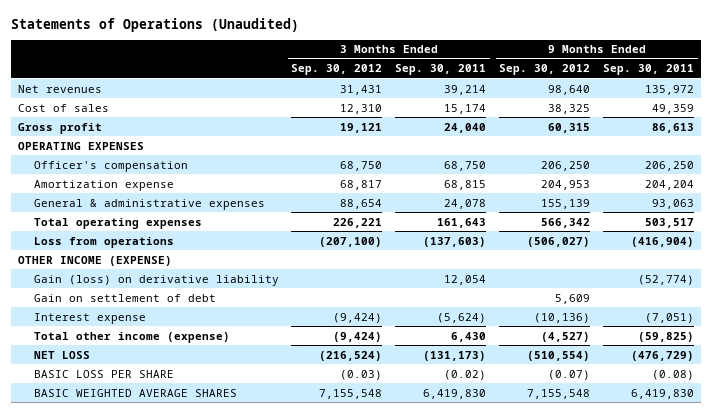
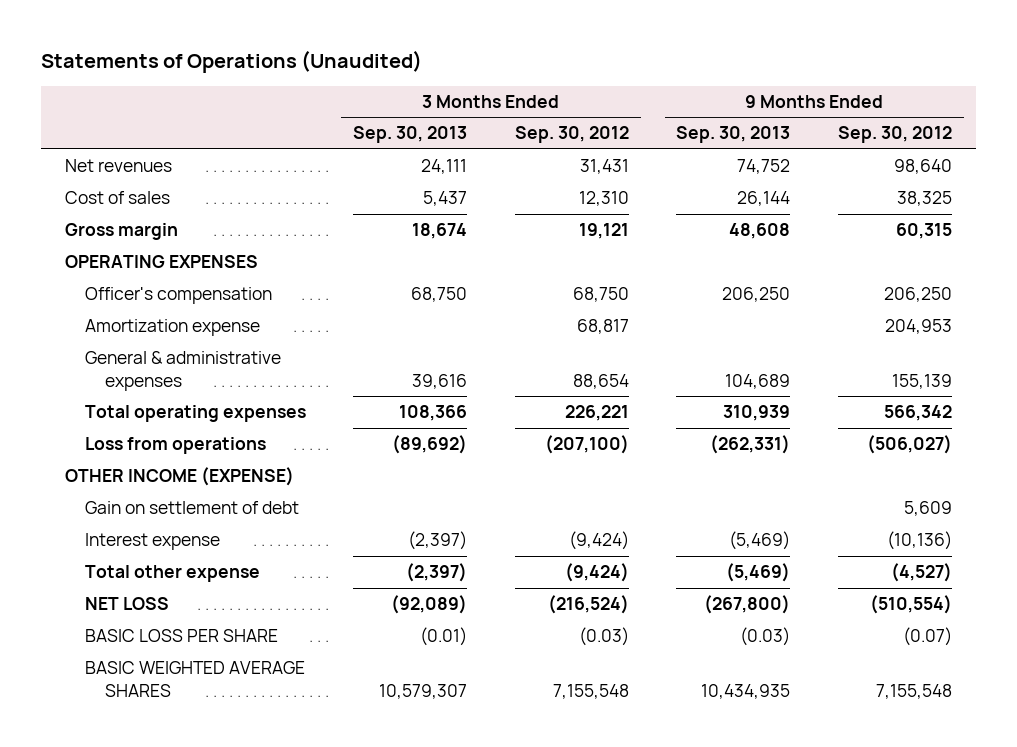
[395,64,487,76] Sep. 30, 2011 -> none
[603,64,695,76] Sep. 30, 2011 -> none
none -> [353,126,468,144] Sep. 30, 2013
none -> [676,126,791,144] Sep. 30, 2013
[17,122,102,134] Gross profit -> [64,223,178,241] Gross margin
[33,274,279,286] Gain (loss) on derivative liability -> none
[33,331,230,343] Total other income (expense) -> [84,565,260,583] Total other expense

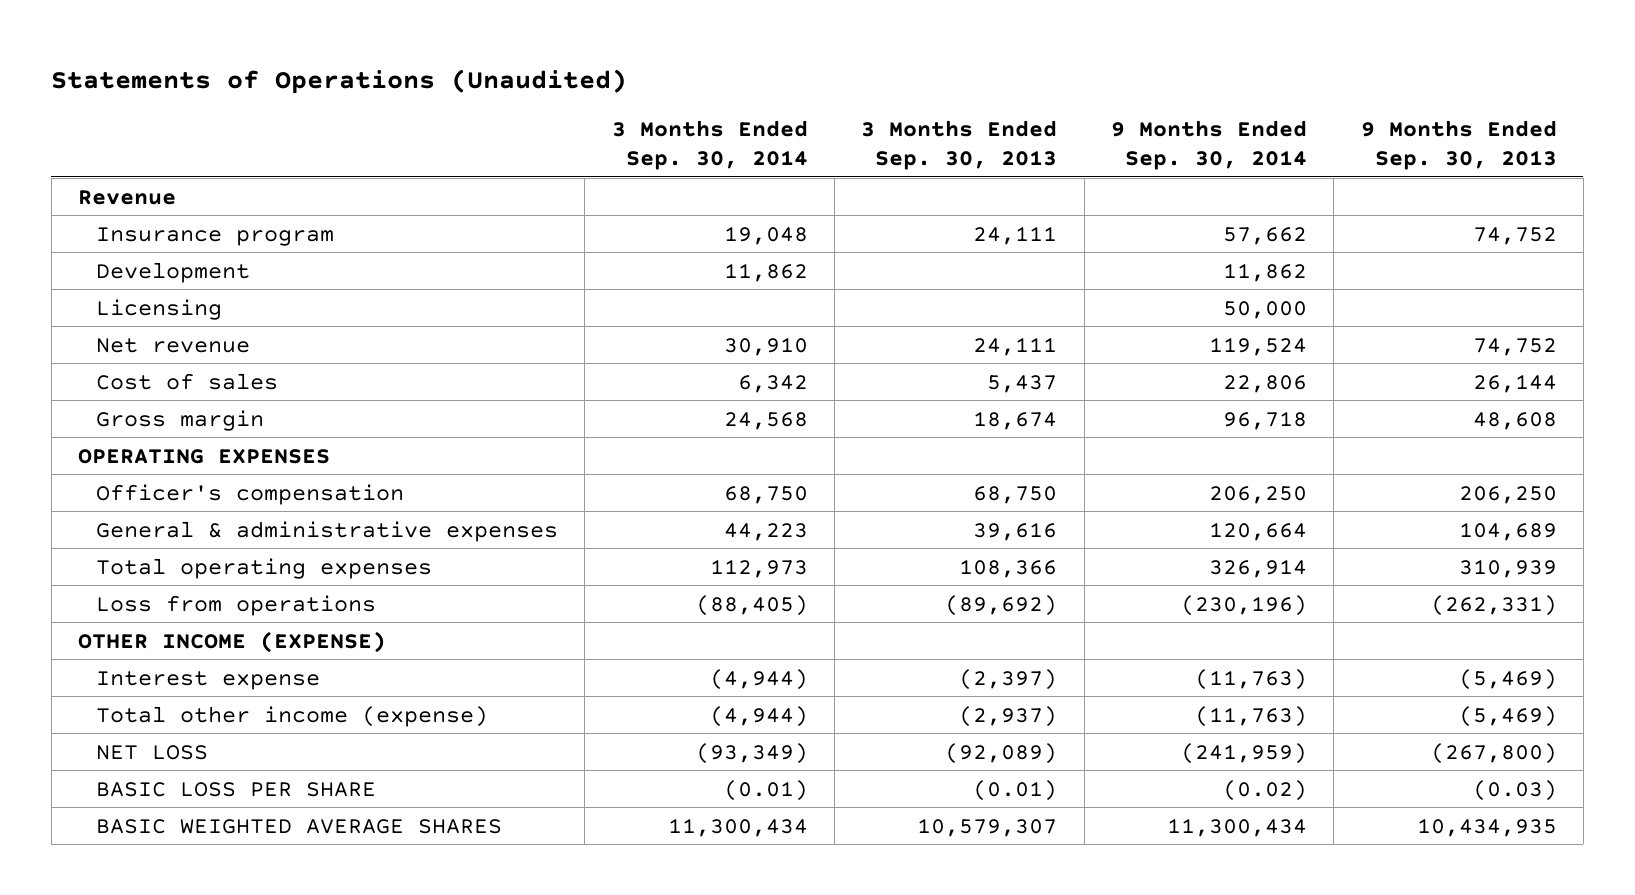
[514,126,629,144] Sep. 30, 2012 -> none
[838,126,953,144] Sep. 30, 2012 -> none
none -> [611,120,808,171] 3 Months Ended Sep. 30, 2014
none -> [1110,120,1307,171] 9 Months Ended Sep. 30, 2014
none -> [78,189,177,205] Revenue
none -> [95,226,334,246] Insurance program
none -> [95,261,250,283] Development
none -> [95,298,222,320] Licensing
[64,159,172,173] Net revenues -> [95,337,250,353] Net revenue
[84,319,260,337] Amortization expense -> none
[84,501,299,515] Gain on settlement of debt -> none
[84,565,260,583] Total other expense -> [95,705,488,727] Total other income (expense)
[406,563,468,583] (2,397) -> [959,705,1058,727] (2,937)

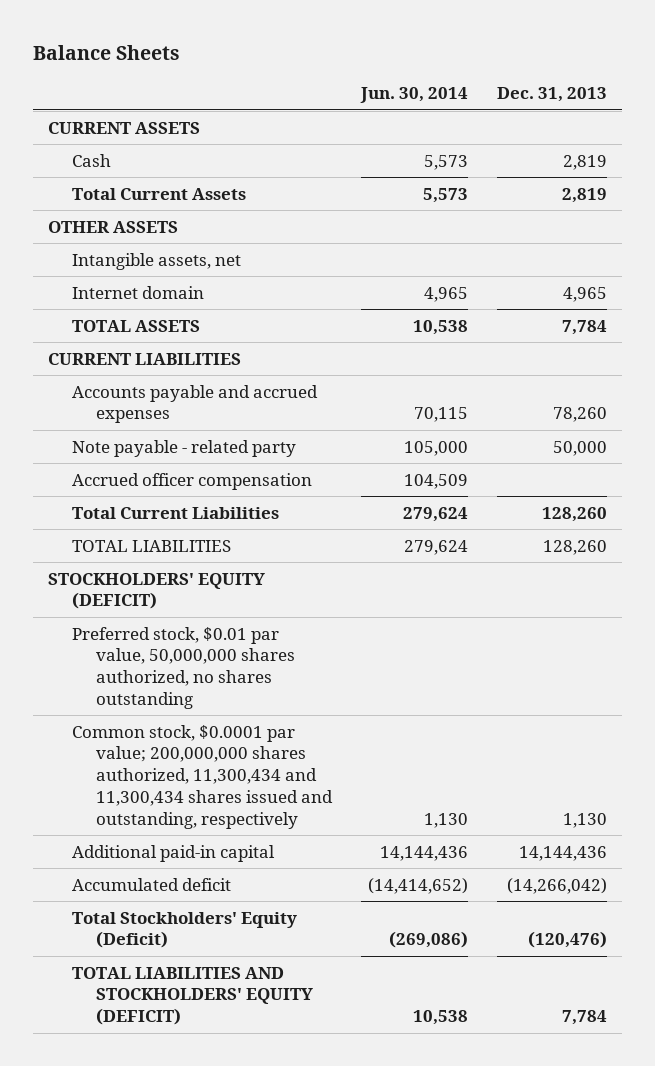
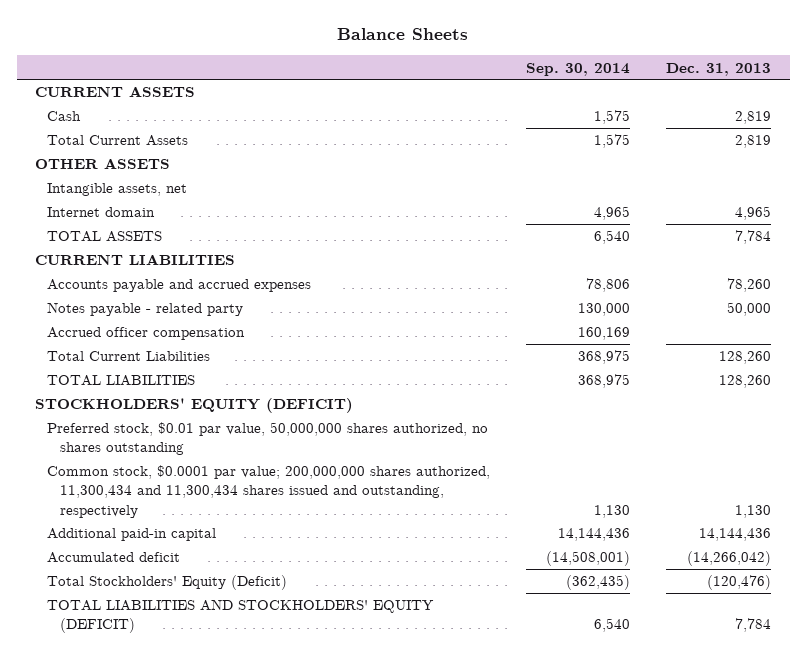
[360,87,469,104] Jun. 30, 2014 -> none
none -> [526,62,631,76] Sep. 30, 2014
[71,439,296,457] Note payable - related party -> [47,302,244,317] Notes payable - related party

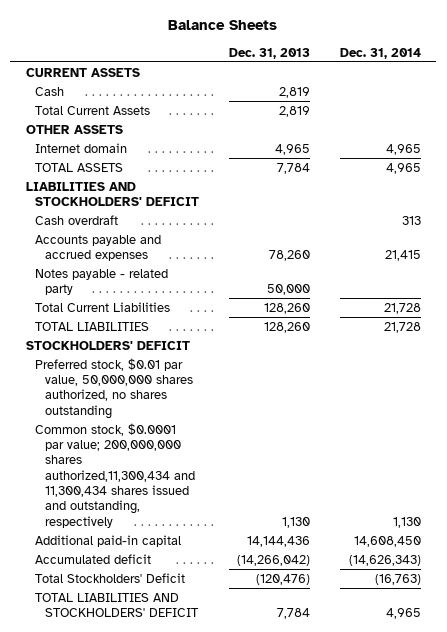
[526,62,631,76] Sep. 30, 2014 -> none
none -> [340,47,422,59] Dec. 31, 2014
[47,183,188,197] Intangible assets, net -> none
[35,254,236,266] CURRENT LIABILITIES -> none
none -> [25,181,200,207] LIABILITIES AND STOCKHOLDERS' DEFICIT
none -> [35,214,119,225] Cash overdraft
[47,327,246,341] Accrued officer compensation -> none
[35,398,354,414] STOCKHOLDERS' EQUITY (DEFICIT) -> [25,340,190,350] STOCKHOLDERS' DEFICIT
[47,465,491,518] Common stock, $0.0001 par value; 200,000,000 shares authorized, 11,300,434 and 11,300,434 shares issued and outstanding, respectively -> [35,422,195,528] Common stock, $0.0001 par value; 200,000,000 shares authorized,11,300,434 and 11,300,434 shares issued and outstanding, respectively
[47,575,288,591] Total Stockholders' Equity (Deficit) -> [35,572,186,583] Total Stockholders' Deficit
[47,599,435,634] TOTAL LIABILITIES AND STOCKHOLDERS' EQUITY (DEFICIT) -> [35,592,199,618] TOTAL LIABILITIES AND STOCKHOLDERS' DEFICIT

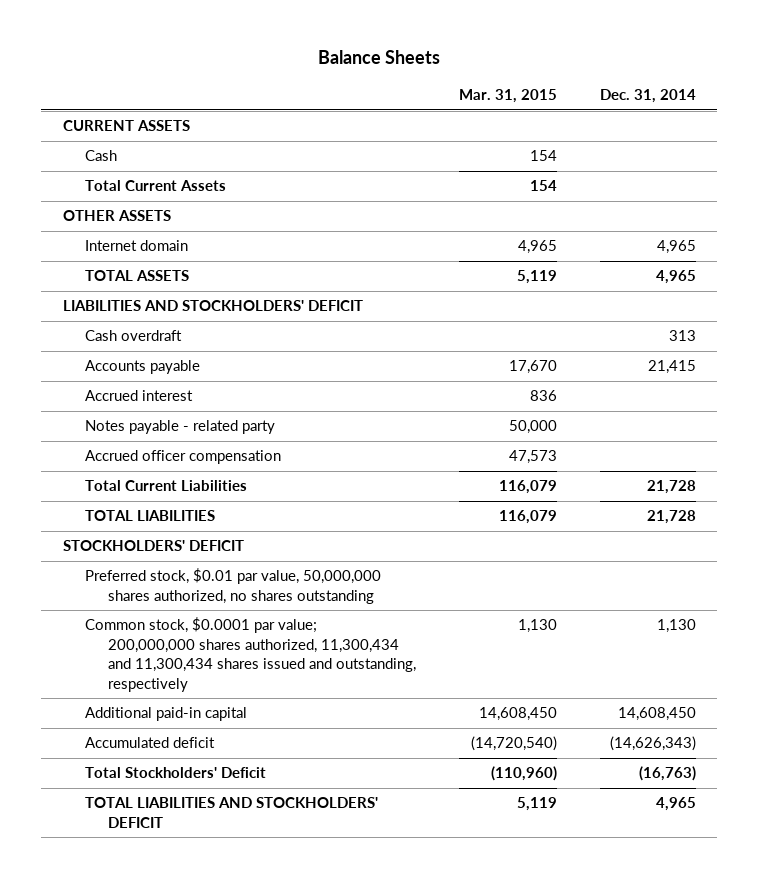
[229,47,311,59] Dec. 31, 2013 -> none
none -> [458,88,557,103] Mar. 31, 2015
[35,234,162,262] Accounts payable and accrued expenses -> [85,360,201,375] Accounts payable
none -> [85,390,194,402] Accrued interest
none -> [85,450,282,465] Accrued officer compensation
[35,422,195,528] Common stock, $0.0001 par value; 200,000,000 shares authorized,11,300,434 and 11,300,434 shares issued and outstanding, respectively -> [85,617,416,692] Common stock, $0.0001 par value; 200,000,000 shares authorized, 11,300,434 and 11,300,434 shares issued and outstanding, respectively

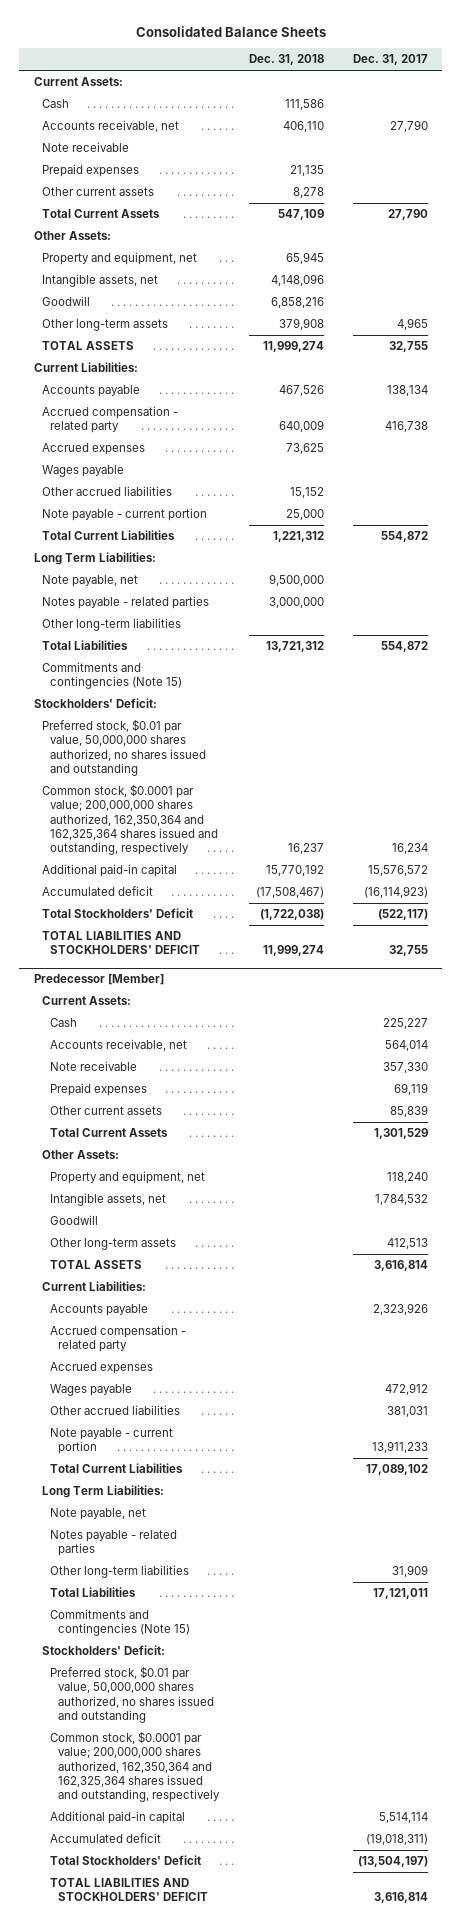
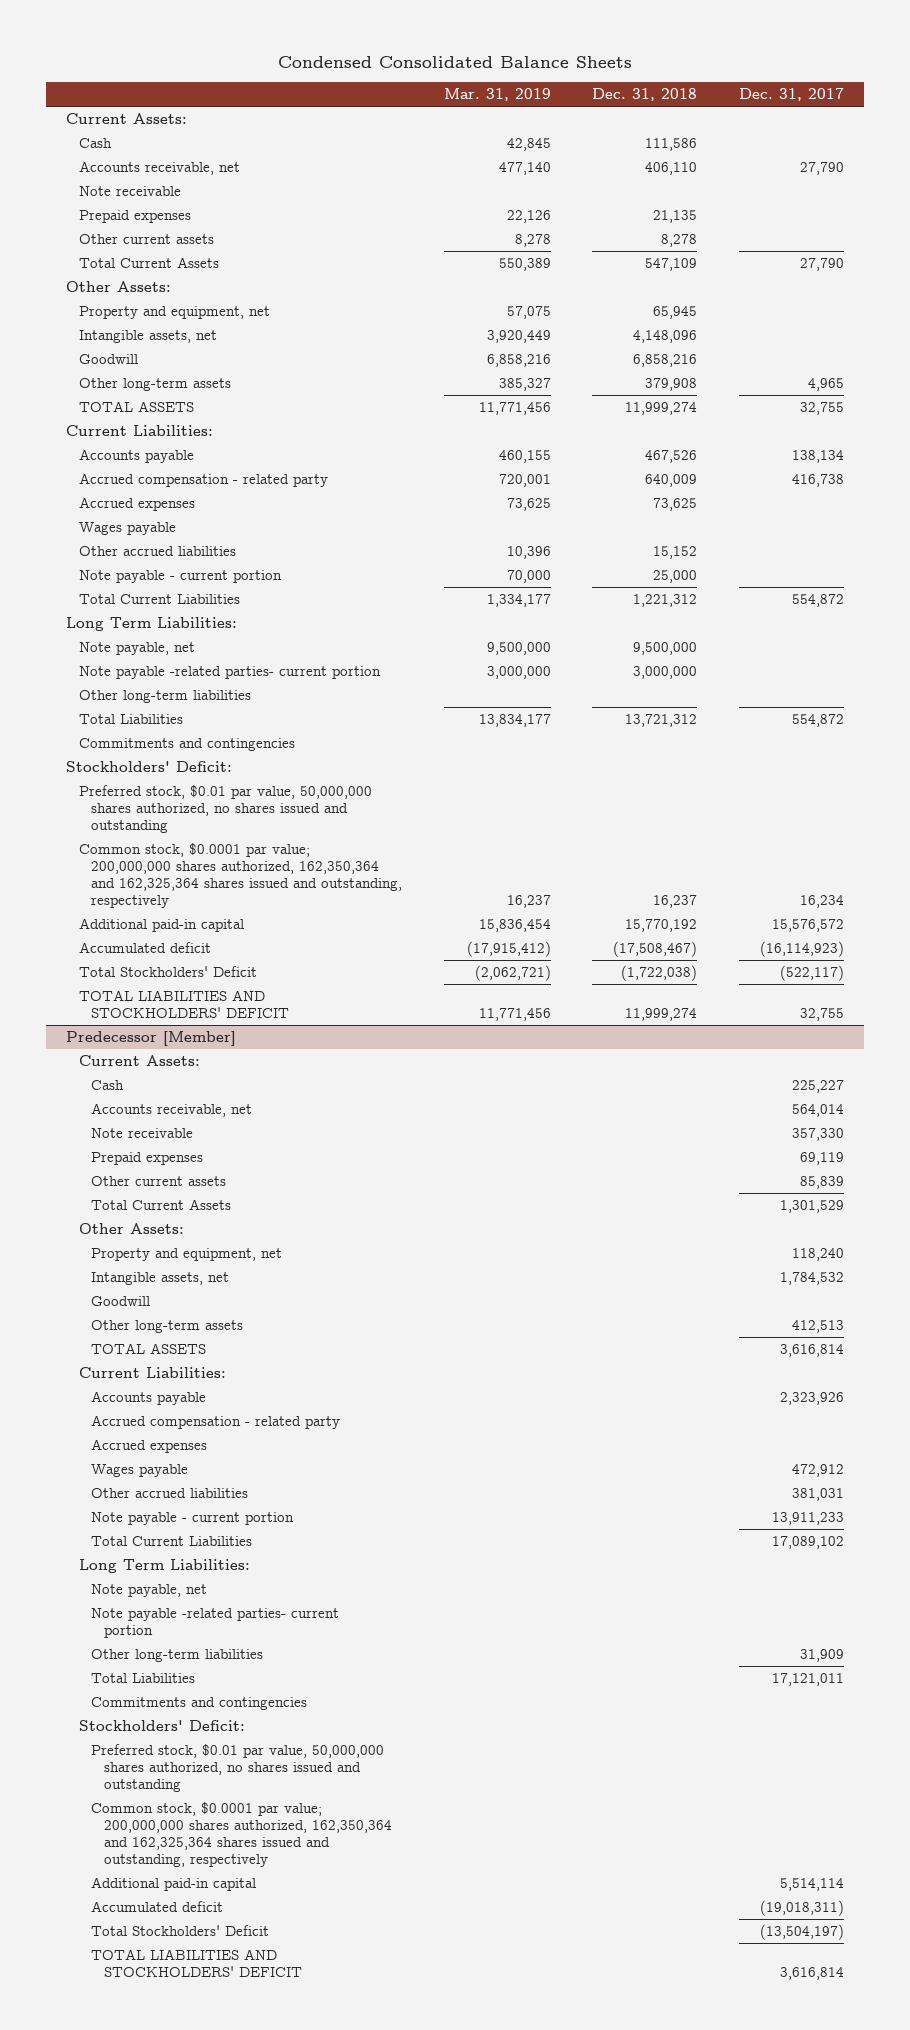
[135,25,326,37] Consolidated Balance Sheets -> [277,56,632,69] Condensed Consolidated Balance Sheets
none -> [443,88,551,102] Mar. 31, 2019
[41,596,209,610] Notes payable - related parties -> [78,665,381,679] Note payable -related parties- current portion
[41,662,183,690] Commitments and contingencies (Note 15) -> [78,737,295,751] Commitments and contingencies
[50,1530,178,1557] Notes payable - related parties -> [91,1607,340,1638] Note payable -related parties- current portion
[50,1609,191,1637] Commitments and contingencies (Note 15) -> [91,1696,308,1710] Commitments and contingencies

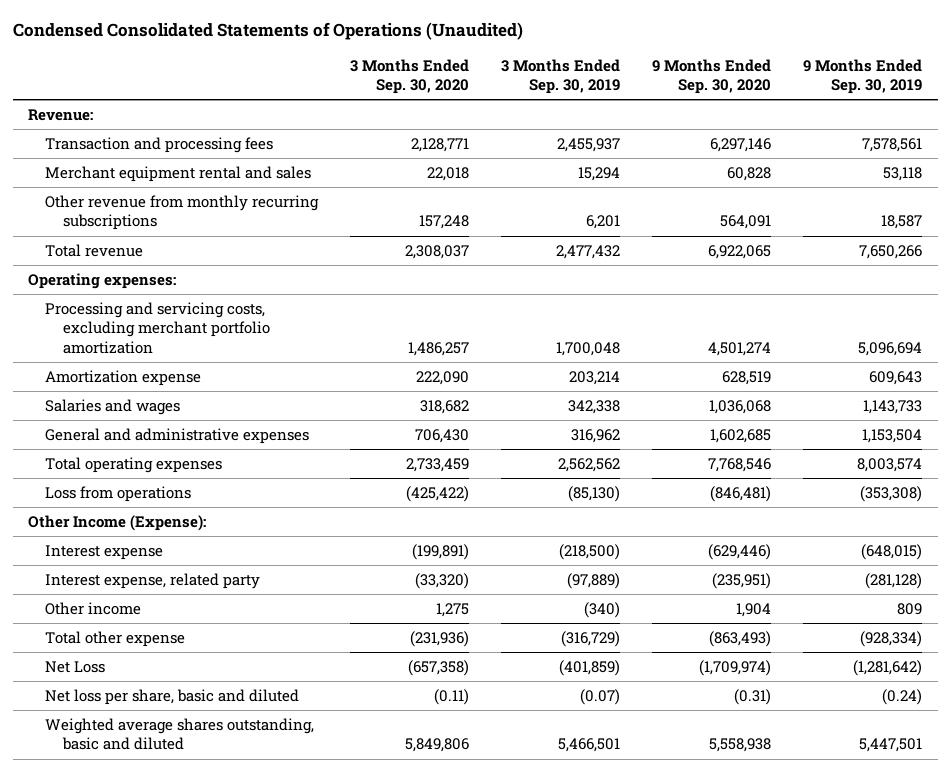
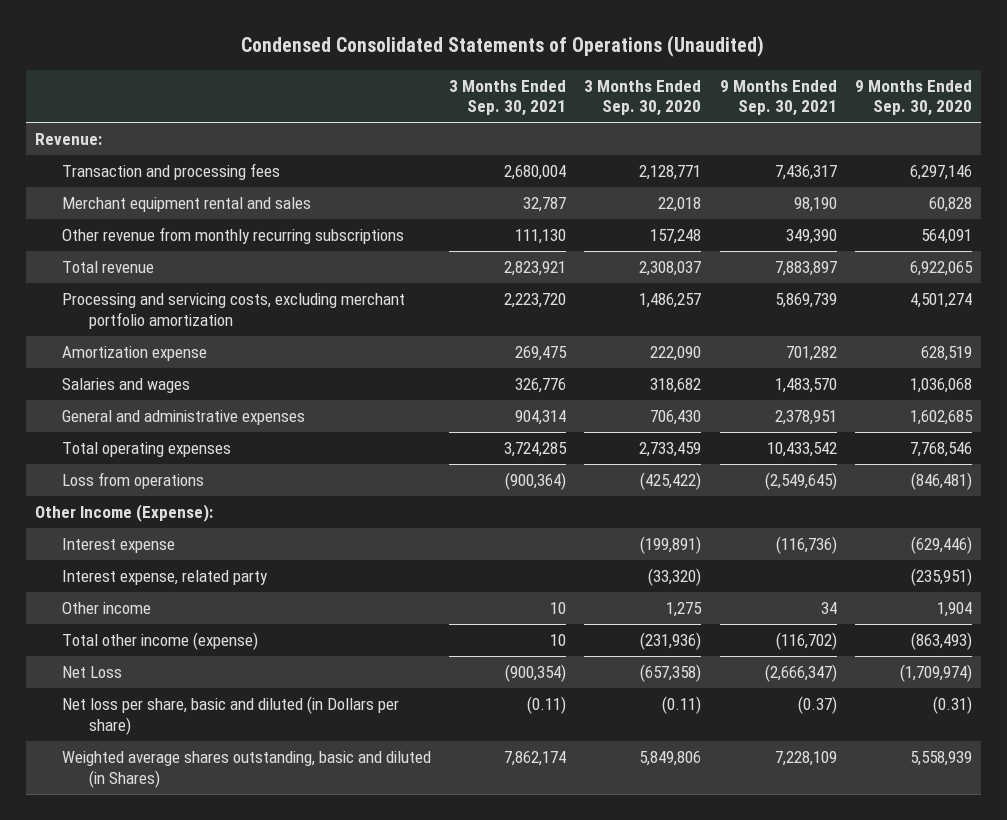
[501,58,621,94] 3 Months Ended Sep. 30, 2019 -> none
[802,58,922,94] 9 Months Ended Sep. 30, 2019 -> none
none -> [449,79,567,117] 3 Months Ended Sep. 30, 2021
none -> [719,79,837,117] 9 Months Ended Sep. 30, 2021
[28,273,177,290] Operating expenses: -> none
[45,631,186,648] Total other expense -> [62,632,259,651] Total other income (expense)
[45,689,300,706] Net loss per share, basic and diluted -> [62,696,400,735] Net loss per share, basic and diluted (in Dollars per share)
[45,718,315,751] Weighted average shares outstanding, basic and diluted -> [62,751,432,788] Weighted average shares outstanding, basic and diluted (in Shares)
[708,738,771,753] 5,558,938 -> [909,751,972,767] 5,558,939

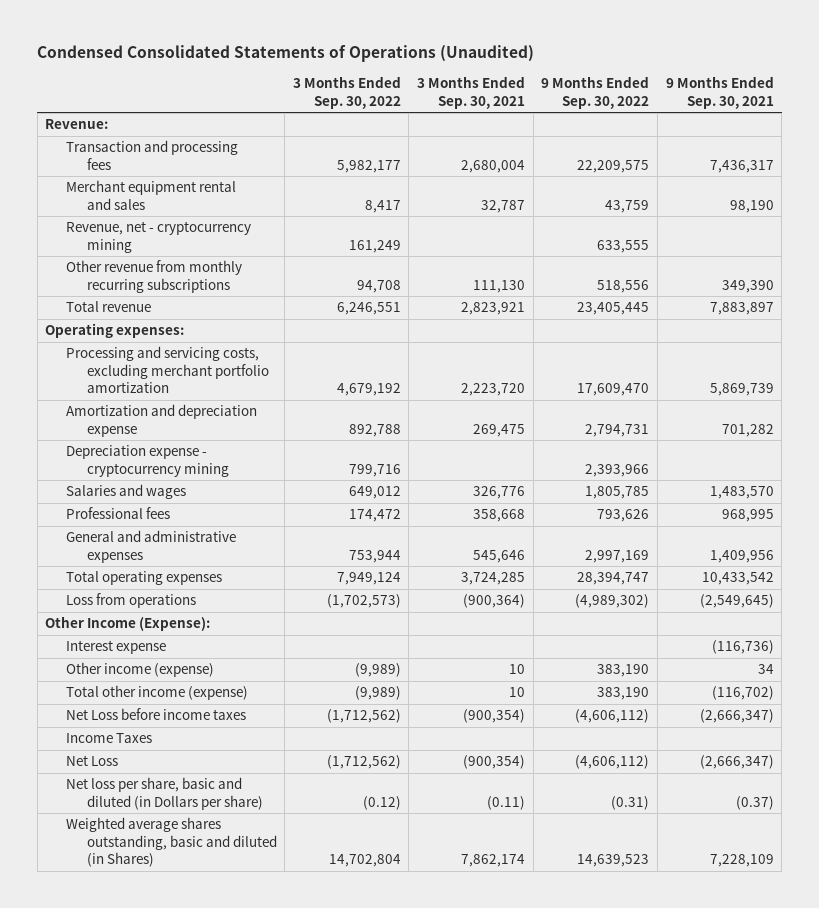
[584,79,702,117] 3 Months Ended Sep. 30, 2020 -> none
[854,79,972,117] 9 Months Ended Sep. 30, 2020 -> none
none -> [292,76,401,109] 3 Months Ended Sep. 30, 2022
none -> [541,76,650,109] 9 Months Ended Sep. 30, 2022
none -> [66,221,252,253] Revenue, net - cryptocurrency mining
none -> [45,323,185,339] Operating expenses:
[62,346,208,362] Amortization expense -> [66,404,258,437] Amortization and depreciation expense
none -> [66,445,229,477] Depreciation expense - cryptocurrency mining
none -> [66,507,171,520] Professional fees
[515,410,567,426] 904,314 -> [473,549,526,563] 545,646
[774,410,837,426] 2,378,951 -> [709,549,774,563] 1,409,956
[62,570,269,586] Interest expense, related party -> none
[62,602,152,615] Other income -> [66,662,215,678] Other income (expense)
none -> [66,708,247,721] Net Loss before income taxes
none -> [66,733,153,744] Income Taxes

